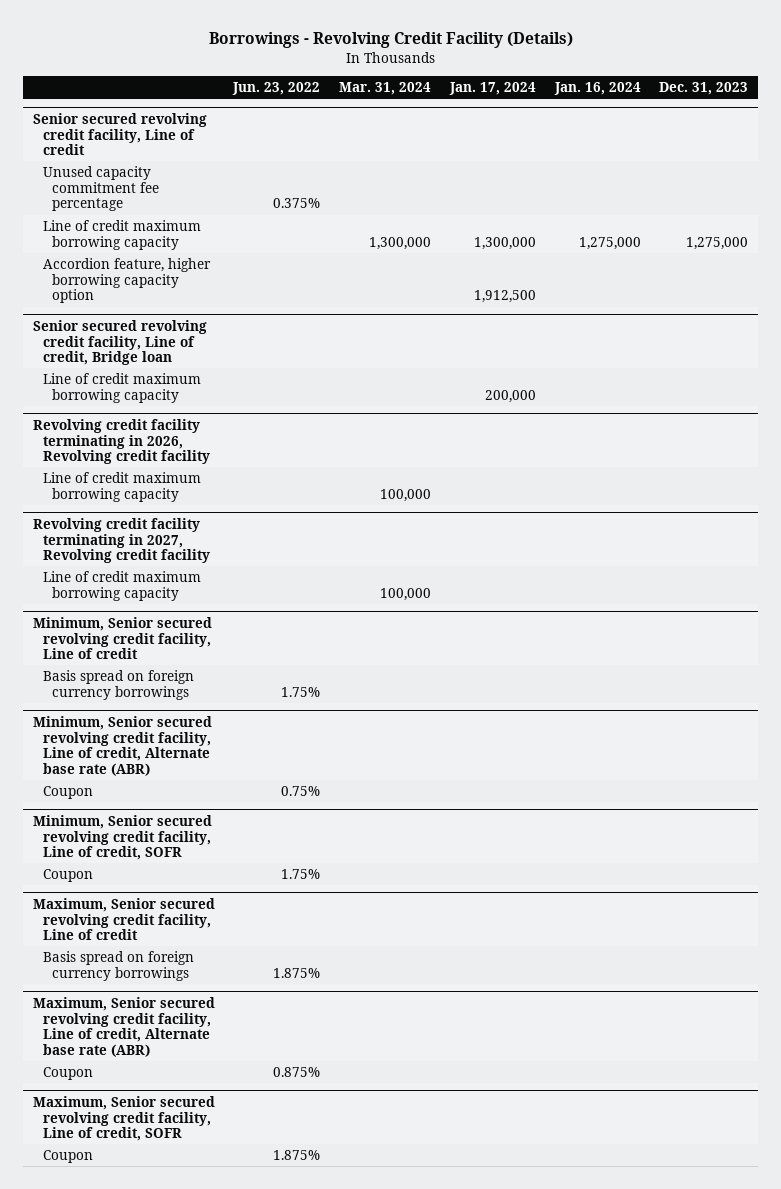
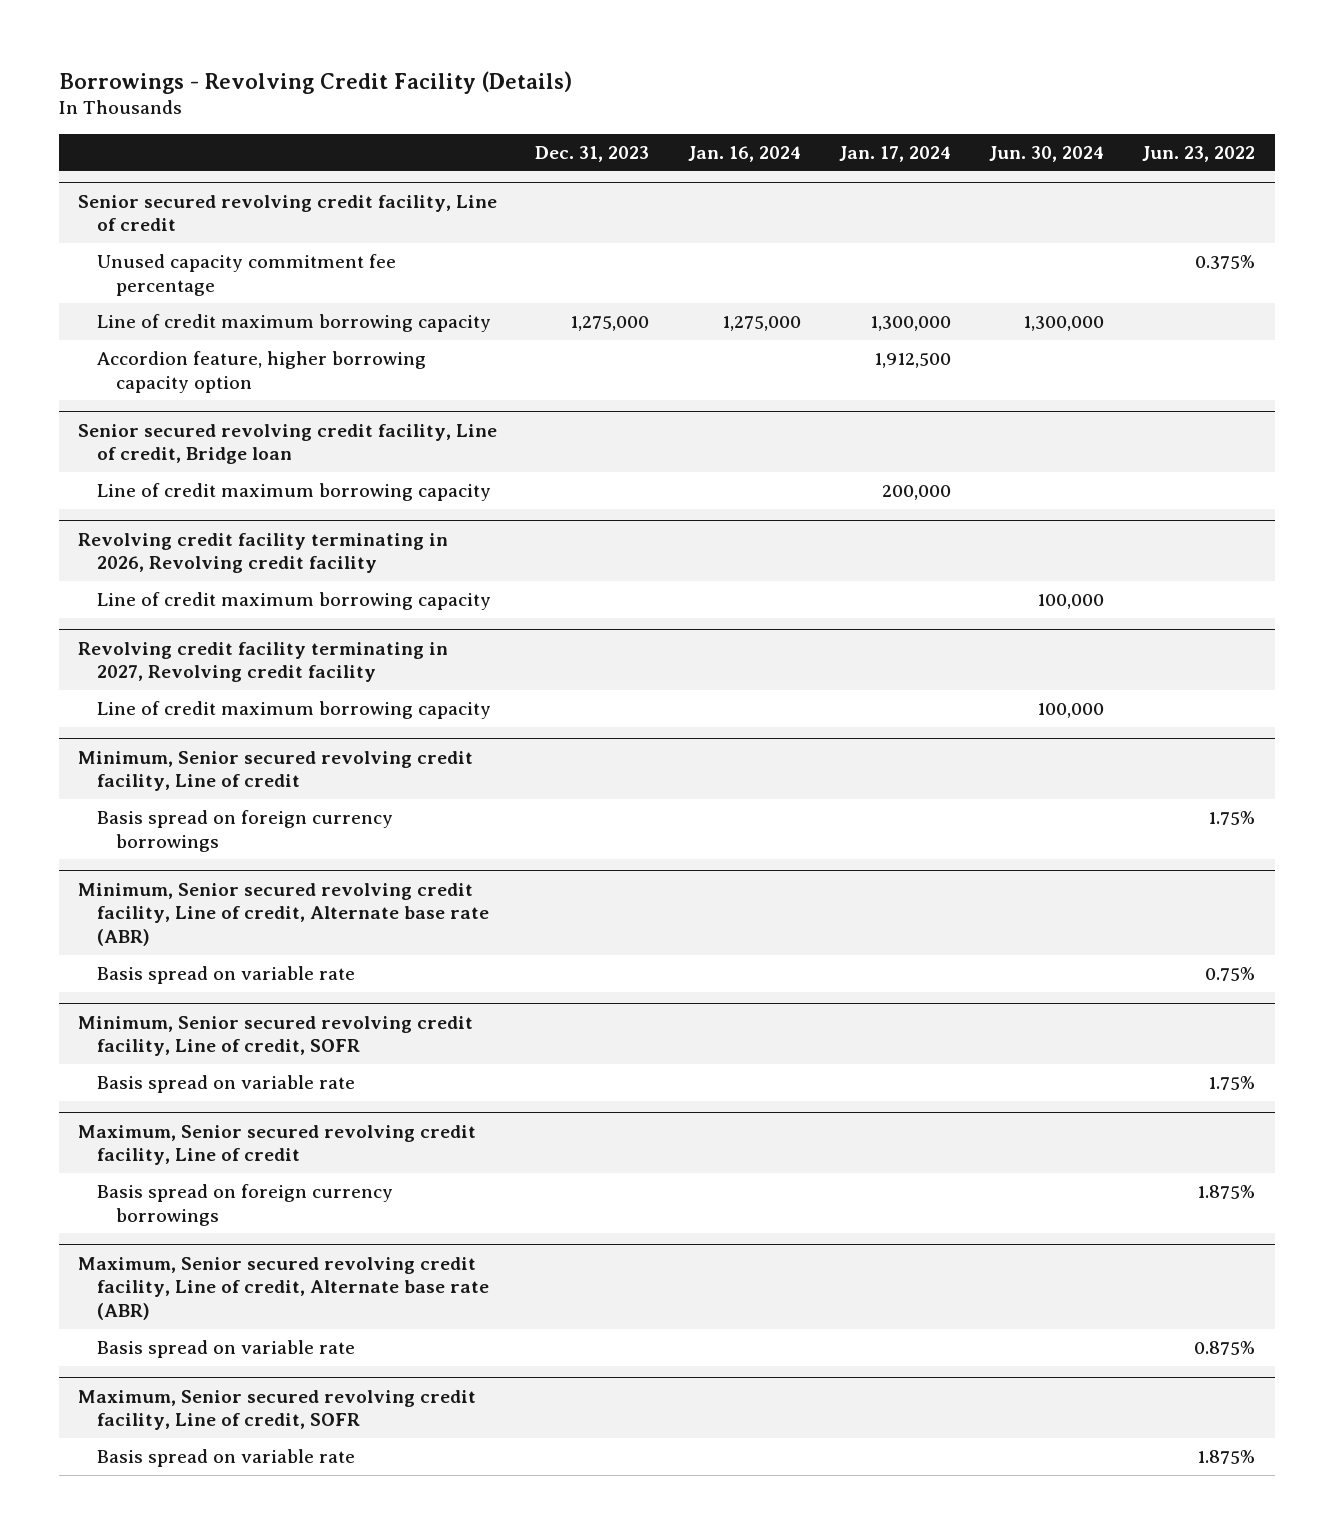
[339,82,432,96] Mar. 31, 2024 -> none
none -> [989,145,1105,162] Jun. 30, 2024
[42,786,93,800] Coupon -> [96,966,355,985] Basis spread on variable rate
[42,869,93,883] Coupon -> [96,1075,355,1094] Basis spread on variable rate
[42,1067,93,1081] Coupon -> [96,1340,355,1359] Basis spread on variable rate
[42,1150,93,1164] Coupon -> [96,1449,355,1468] Basis spread on variable rate

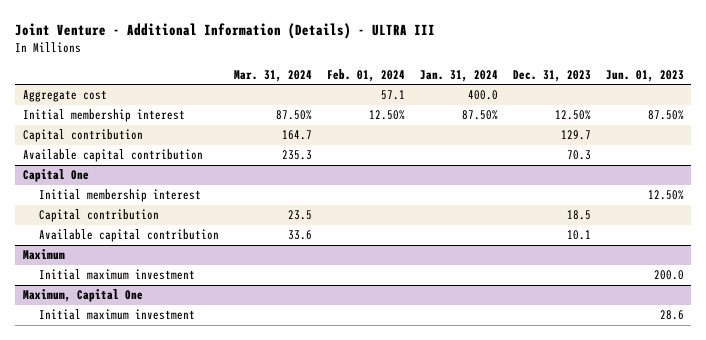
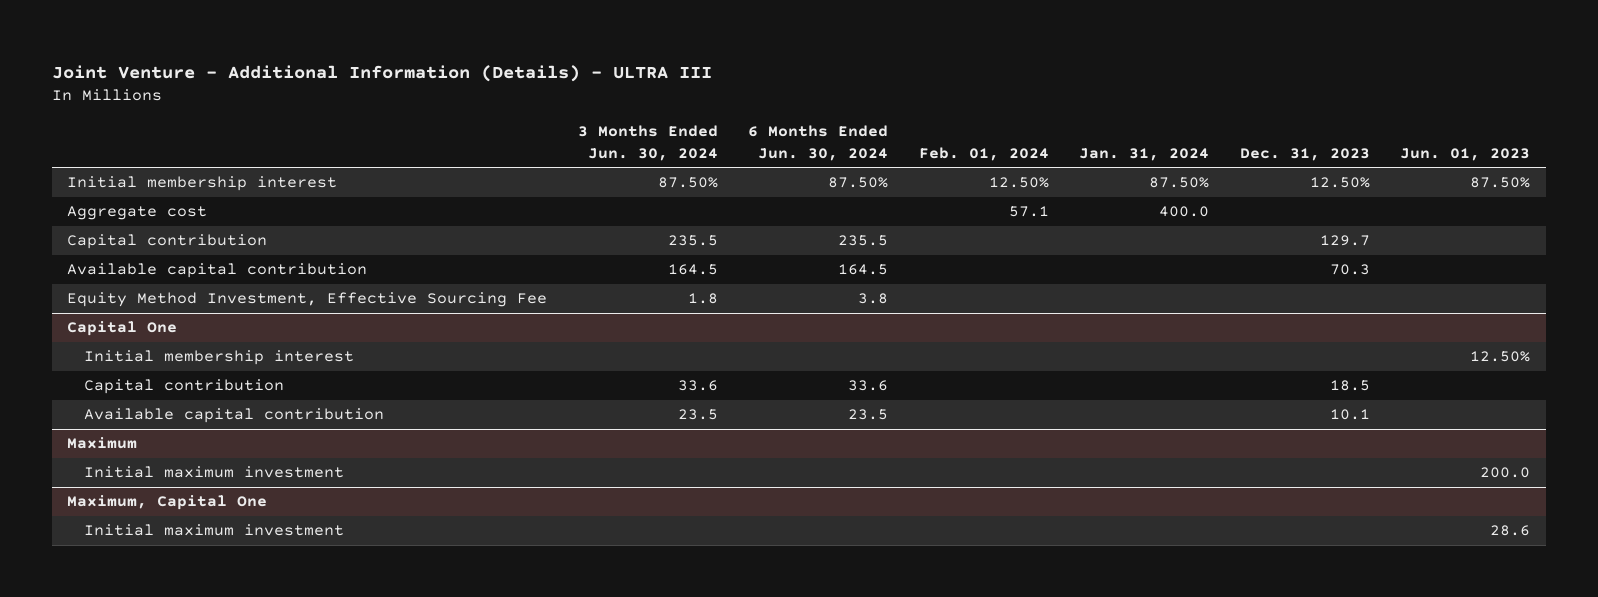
[233,69,312,82] Mar. 31, 2024 -> none
none -> [577,125,718,161] 3 Months Ended Jun. 30, 2024
none -> [748,125,889,161] 6 Months Ended Jun. 30, 2024
[22,90,107,103] Aggregate cost -> [67,206,208,221] Aggregate cost
none -> [67,292,548,308] Equity Method Investment, Effective Sourcing Fee

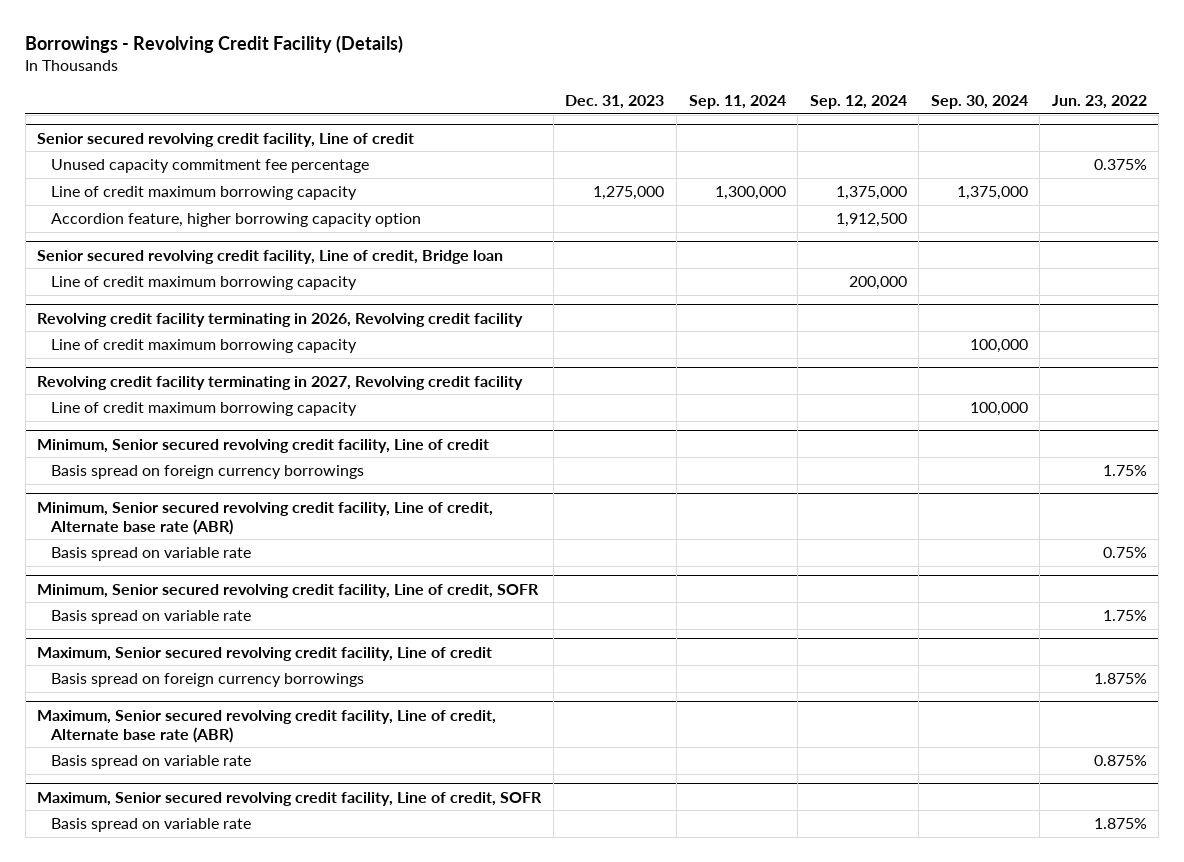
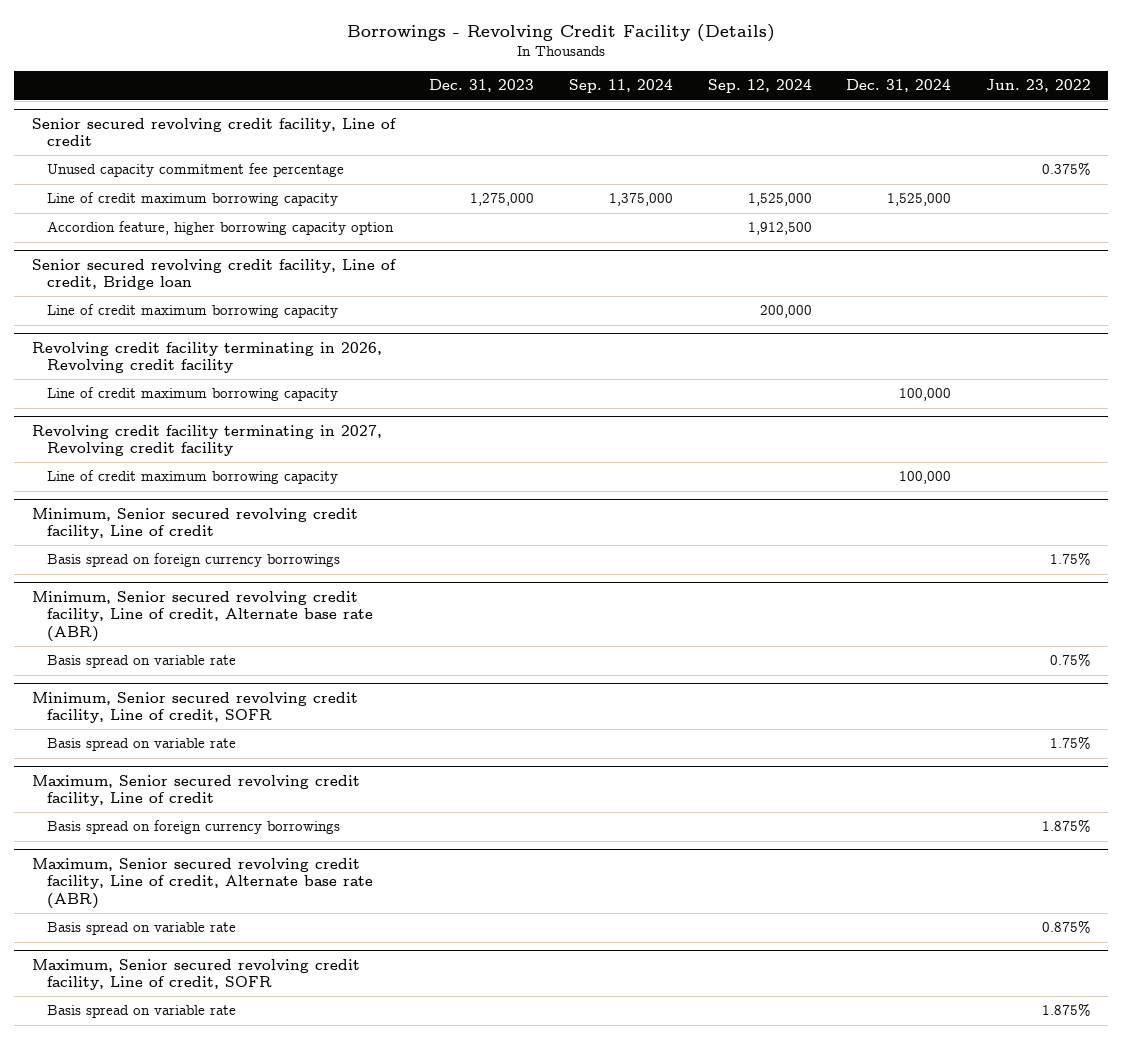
[930,95,1028,110] Sep. 30, 2024 -> none
none -> [846,79,952,93] Dec. 31, 2024
[714,185,786,200] 1,300,000 -> [609,193,674,207] 1,375,000
[835,185,907,200] 1,375,000 -> [747,193,812,207] 1,525,000

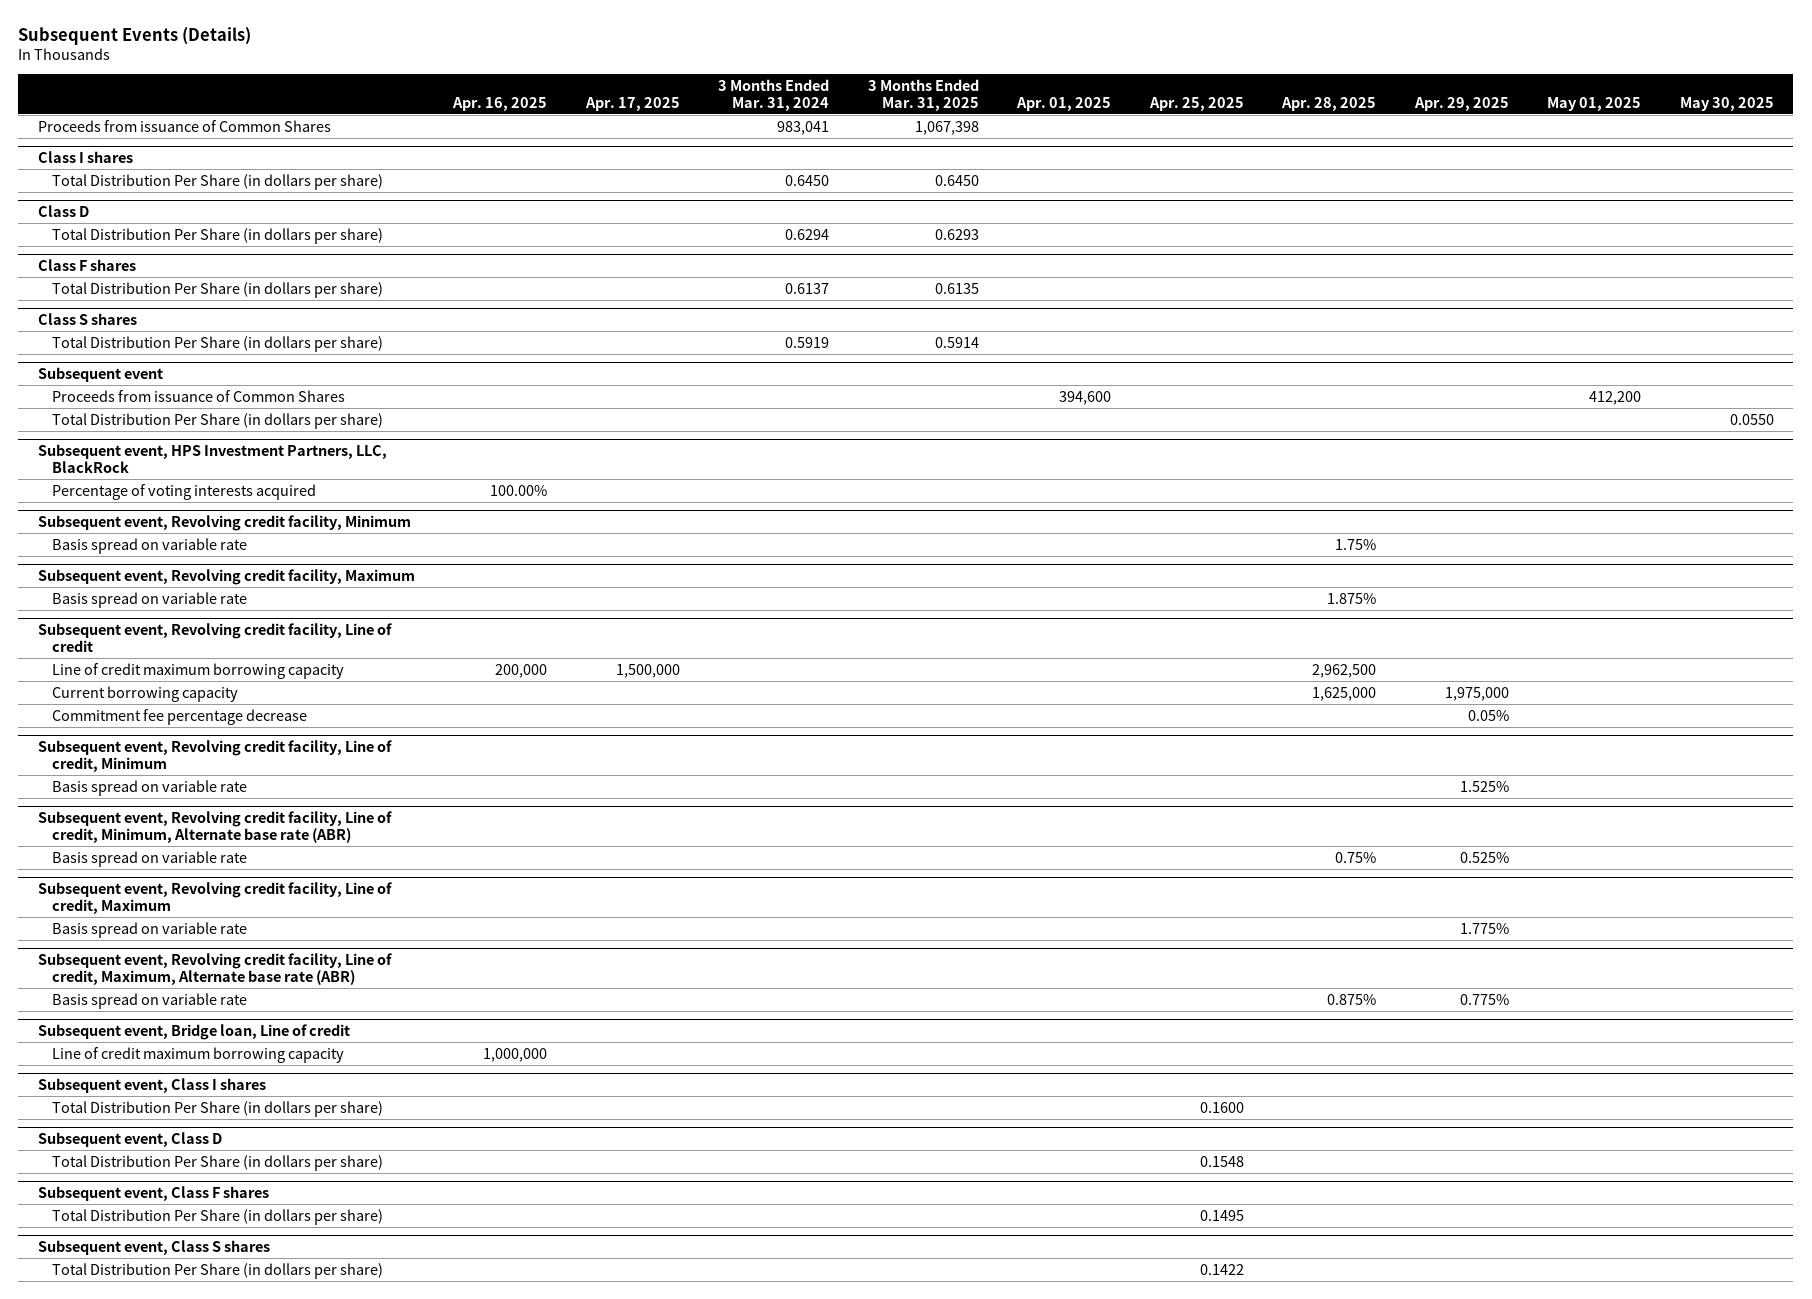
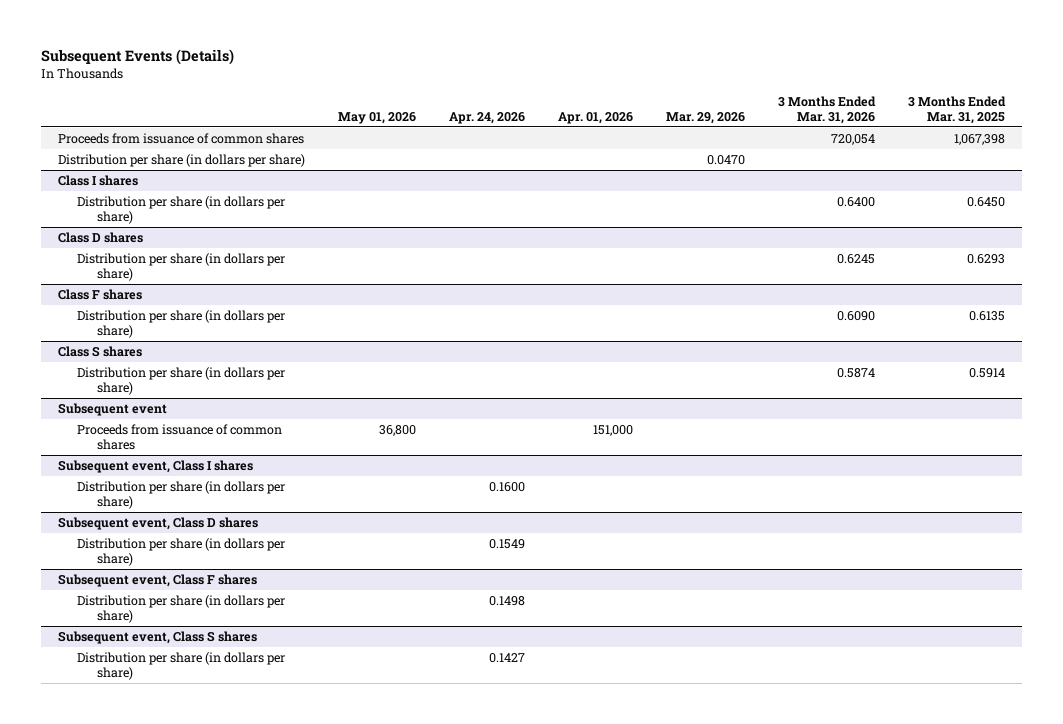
[452,96,548,111] Apr. 16, 2025 -> none
[584,96,680,111] Apr. 17, 2025 -> none
[718,78,830,111] 3 Months Ended Mar. 31, 2024 -> none
[1016,96,1112,111] Apr. 01, 2025 -> none
[1148,96,1244,111] Apr. 25, 2025 -> none
[1281,96,1377,111] Apr. 28, 2025 -> none
[1413,96,1509,111] Apr. 29, 2025 -> none
[1547,96,1642,111] May 01, 2025 -> none
[1680,96,1775,111] May 30, 2025 -> none
none -> [337,111,416,124] May 01, 2026
none -> [448,111,525,124] Apr. 24, 2026
none -> [558,111,634,124] Apr. 01, 2026
none -> [666,111,746,124] Mar. 29, 2026
none -> [778,96,877,124] 3 Months Ended Mar. 31, 2026
[37,119,331,132] Proceeds from issuance of Common Shares -> [57,133,304,145] Proceeds from issuance of common shares
none -> [57,154,305,168] Distribution per share (in dollars per share)
[52,173,384,190] Total Distribution Per Share (in dollars per share) -> [77,196,286,224] Distribution per share (in dollars per share)
[37,205,89,218] Class D -> [57,232,143,244] Class D shares
[52,227,384,244] Total Distribution Per Share (in dollars per share) -> [77,253,286,281] Distribution per share (in dollars per share)
[52,281,384,298] Total Distribution Per Share (in dollars per share) -> [77,310,286,338] Distribution per share (in dollars per share)
[52,335,384,352] Total Distribution Per Share (in dollars per share) -> [77,367,286,395] Distribution per share (in dollars per share)
[52,412,384,429] Total Distribution Per Share (in dollars per share) -> none
[37,444,387,474] Subsequent event, HPS Investment Partners, LLC, BlackRock -> none
[52,483,317,500] Percentage of voting interests acquired -> none
[37,515,411,532] Subsequent event, Revolving credit facility, Minimum -> none
[52,537,248,554] Basis spread on variable rate -> none
[37,569,415,586] Subsequent event, Revolving credit facility, Maximum -> none
[52,591,248,608] Basis spread on variable rate -> none
[37,623,392,653] Subsequent event, Revolving credit facility, Line of credit -> none
[52,662,345,679] Line of credit maximum borrowing capacity -> none
[52,685,239,702] Current borrowing capacity -> none
[52,708,308,725] Commitment fee percentage decrease -> none
[37,740,392,773] Subsequent event, Revolving credit facility, Line of credit, Minimum -> none
[52,779,248,796] Basis spread on variable rate -> none
[37,811,392,844] Subsequent event, Revolving credit facility, Line of credit, Minimum, Alternate base rate (ABR) -> none
[52,850,248,867] Basis spread on variable rate -> none
[37,882,392,915] Subsequent event, Revolving credit facility, Line of credit, Maximum -> none
[52,921,248,938] Basis spread on variable rate -> none
[37,953,392,986] Subsequent event, Revolving credit facility, Line of credit, Maximum, Alternate base rate (ABR) -> none
[52,992,248,1009] Basis spread on variable rate -> none
[37,1024,350,1041] Subsequent event, Bridge loan, Line of credit -> none
[52,1046,345,1063] Line of credit maximum borrowing capacity -> none
[52,389,346,402] Proceeds from issuance of Common Shares -> [77,424,283,450] Proceeds from issuance of common shares
[52,1100,384,1117] Total Distribution Per Share (in dollars per share) -> [77,481,286,509] Distribution per share (in dollars per share)
[37,1132,222,1148] Subsequent event, Class D -> [57,517,258,531] Subsequent event, Class D shares
[52,1154,384,1171] Total Distribution Per Share (in dollars per share) -> [77,538,286,566] Distribution per share (in dollars per share)
[52,1208,384,1225] Total Distribution Per Share (in dollars per share) -> [77,595,286,623] Distribution per share (in dollars per share)
[52,1262,384,1279] Total Distribution Per Share (in dollars per share) -> [77,652,286,680] Distribution per share (in dollars per share)

